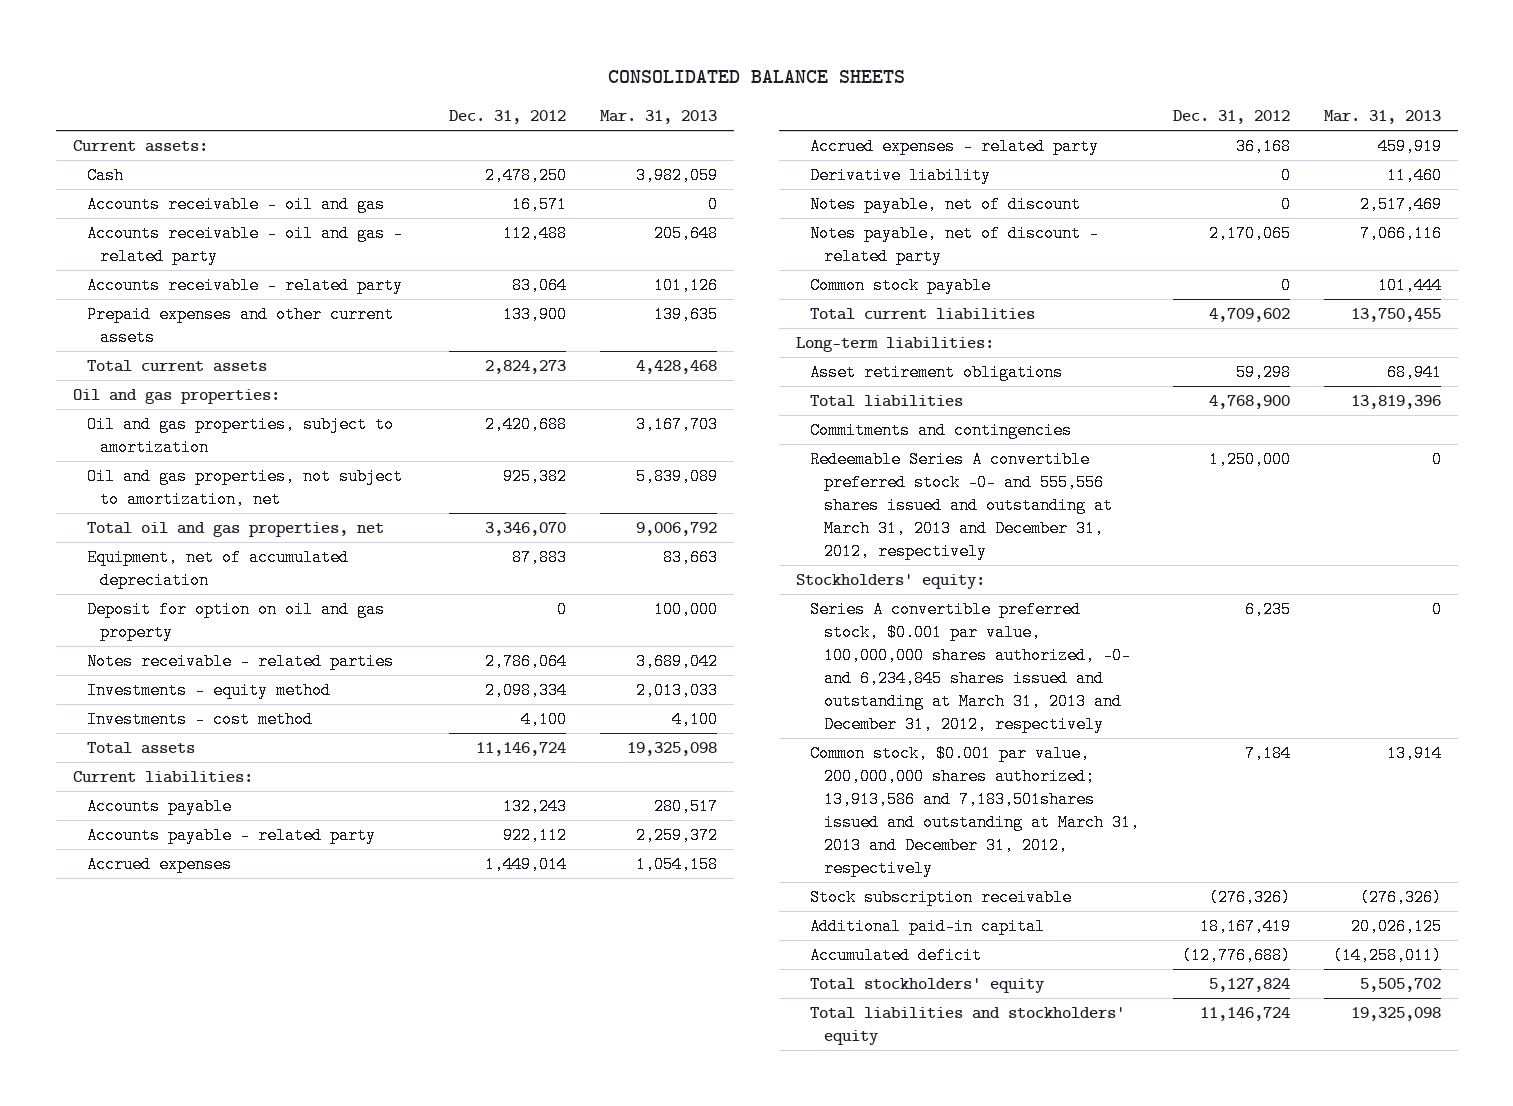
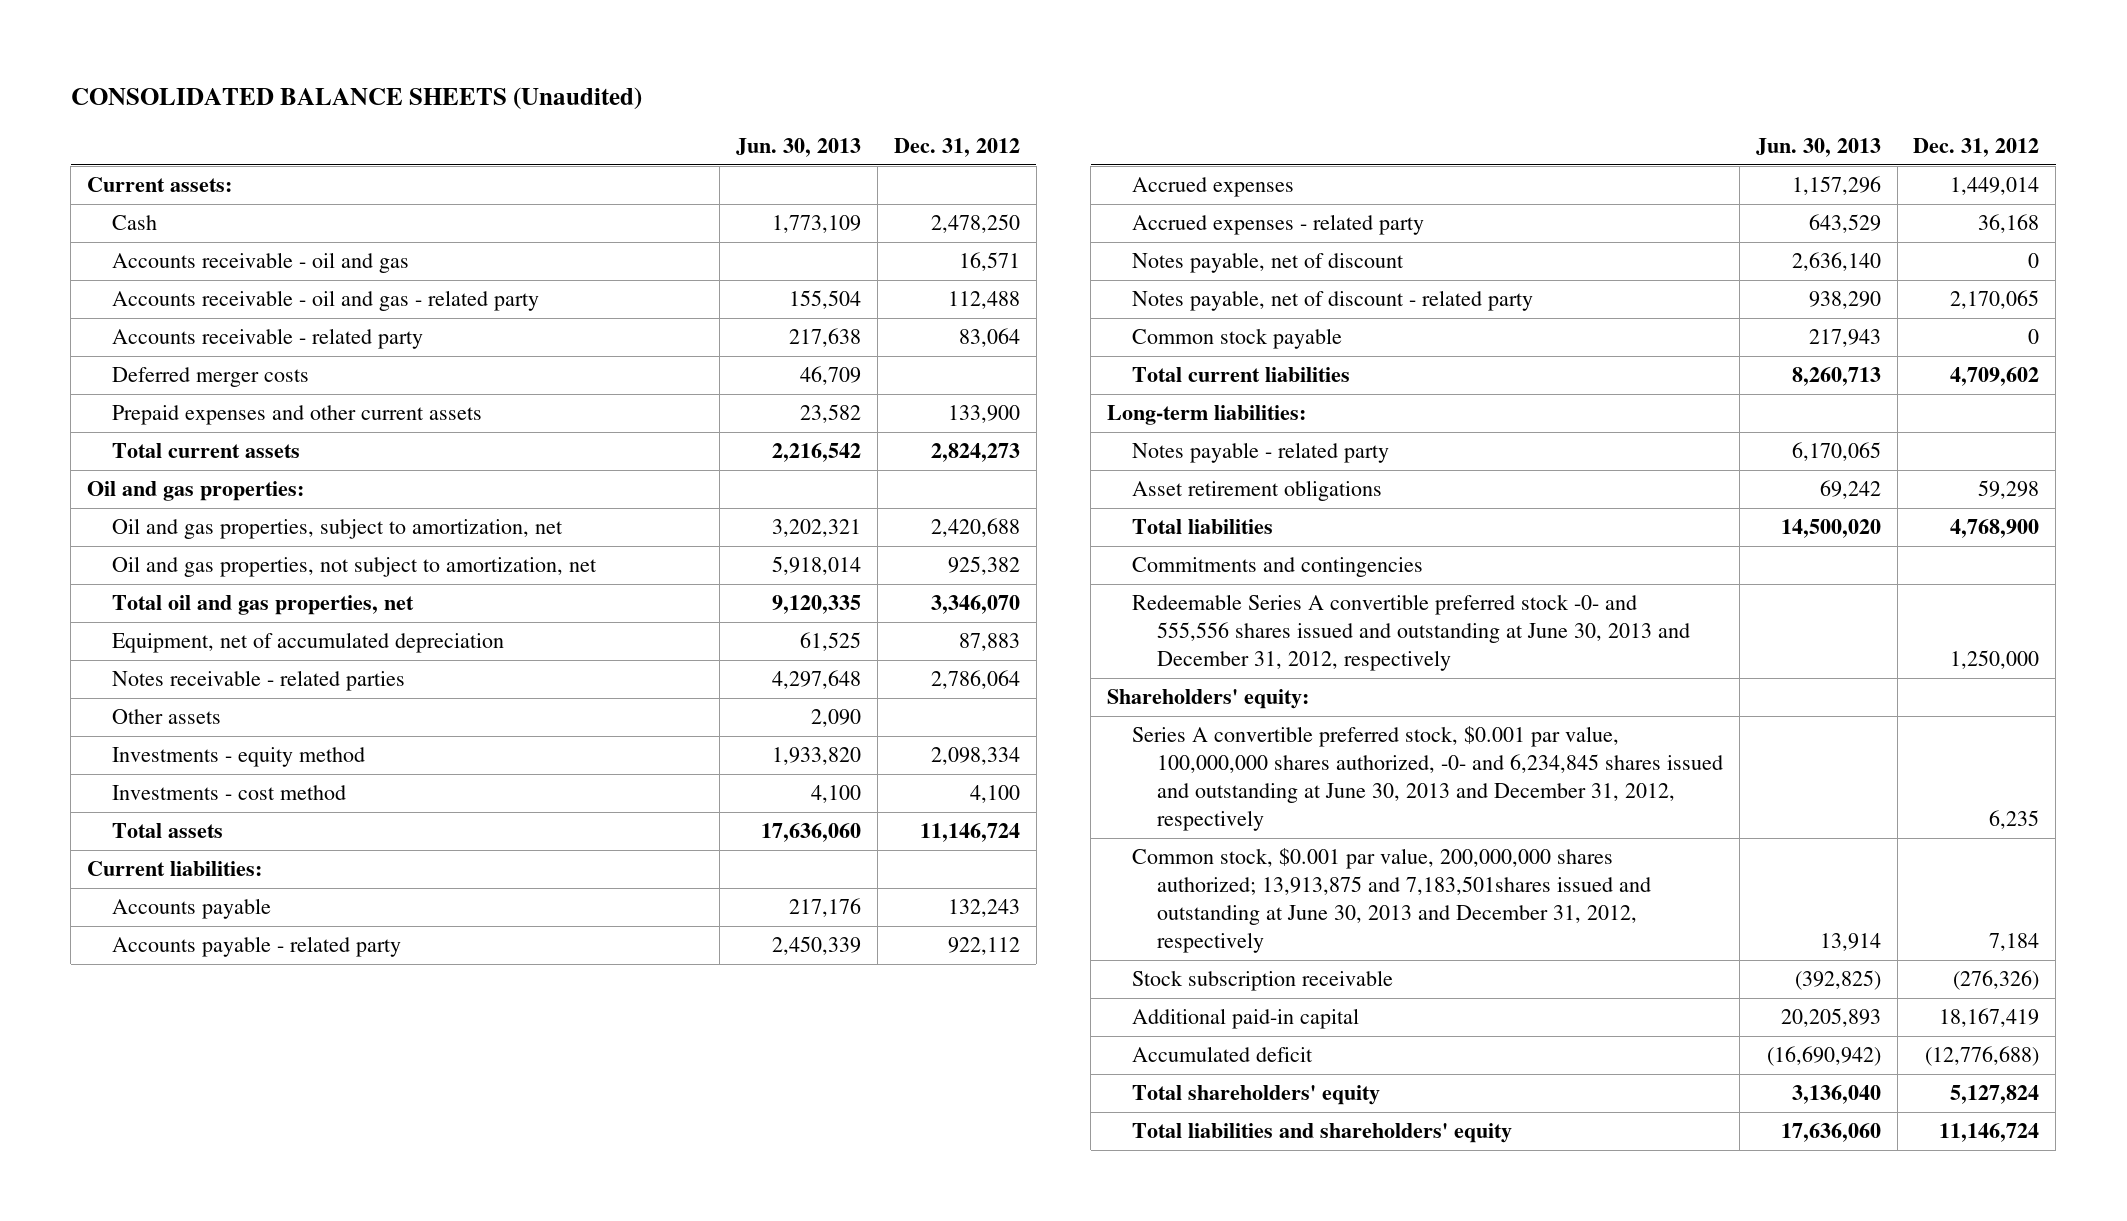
[607,70,905,84] CONSOLIDATED BALANCE SHEETS -> [70,86,642,110] CONSOLIDATED BALANCE SHEETS (Unaudited)
[600,110,718,125] Mar. 31, 2013 -> none
none -> [736,137,862,157] Jun. 30, 2013
none -> [112,367,310,388] Deferred merger costs
[86,416,394,457] Oil and gas properties, subject to amortization -> [112,518,564,540] Oil and gas properties, subject to amortization, net
[86,601,385,642] Deposit for option on oil and gas property -> none
none -> [112,709,222,725] Other assets
[809,167,991,185] Derivative liability -> none
none -> [1132,442,1390,464] Notes payable - related party
[809,451,1113,560] Redeemable Series A convertible preferred stock -0- and 555,556 shares issued and outstanding at March 31, 2013 and December 31, 2012, respectively -> [1132,594,1691,672] Redeemable Series A convertible preferred stock -0- and 555,556 shares issued and outstanding at June 30, 2013 and December 31, 2012, respectively
[795,574,985,590] Stockholders' equity: -> [1106,689,1309,710] Shareholders' equity:
[809,601,1131,733] Series A convertible preferred stock, $0.001 par value, 100,000,000 shares authorized, -0- and 6,234,845 shares issued and outstanding at March 31, 2013 and December 31, 2012, respectively -> [1132,726,1724,832] Series A convertible preferred stock, $0.001 par value, 100,000,000 shares authorized, -0- and 6,234,845 shares issued and outstanding at June 30, 2013 and December 31, 2012, respectively
[809,745,1140,877] Common stock, $0.001 par value, 200,000,000 shares authorized; 13,913,586 and 7,183,501shares issued and outstanding at March 31, 2013 and December 31, 2012, respectively -> [1132,848,1652,954] Common stock, $0.001 par value, 200,000,000 shares authorized; 13,913,875 and 7,183,501shares issued and outstanding at June 30, 2013 and December 31, 2012, respectively
[809,978,1045,994] Total stockholders' equity -> [1132,1085,1381,1106] Total shareholders' equity
[809,1007,1125,1046] Total liabilities and stockholders' equity -> [1132,1123,1513,1144] Total liabilities and shareholders' equity

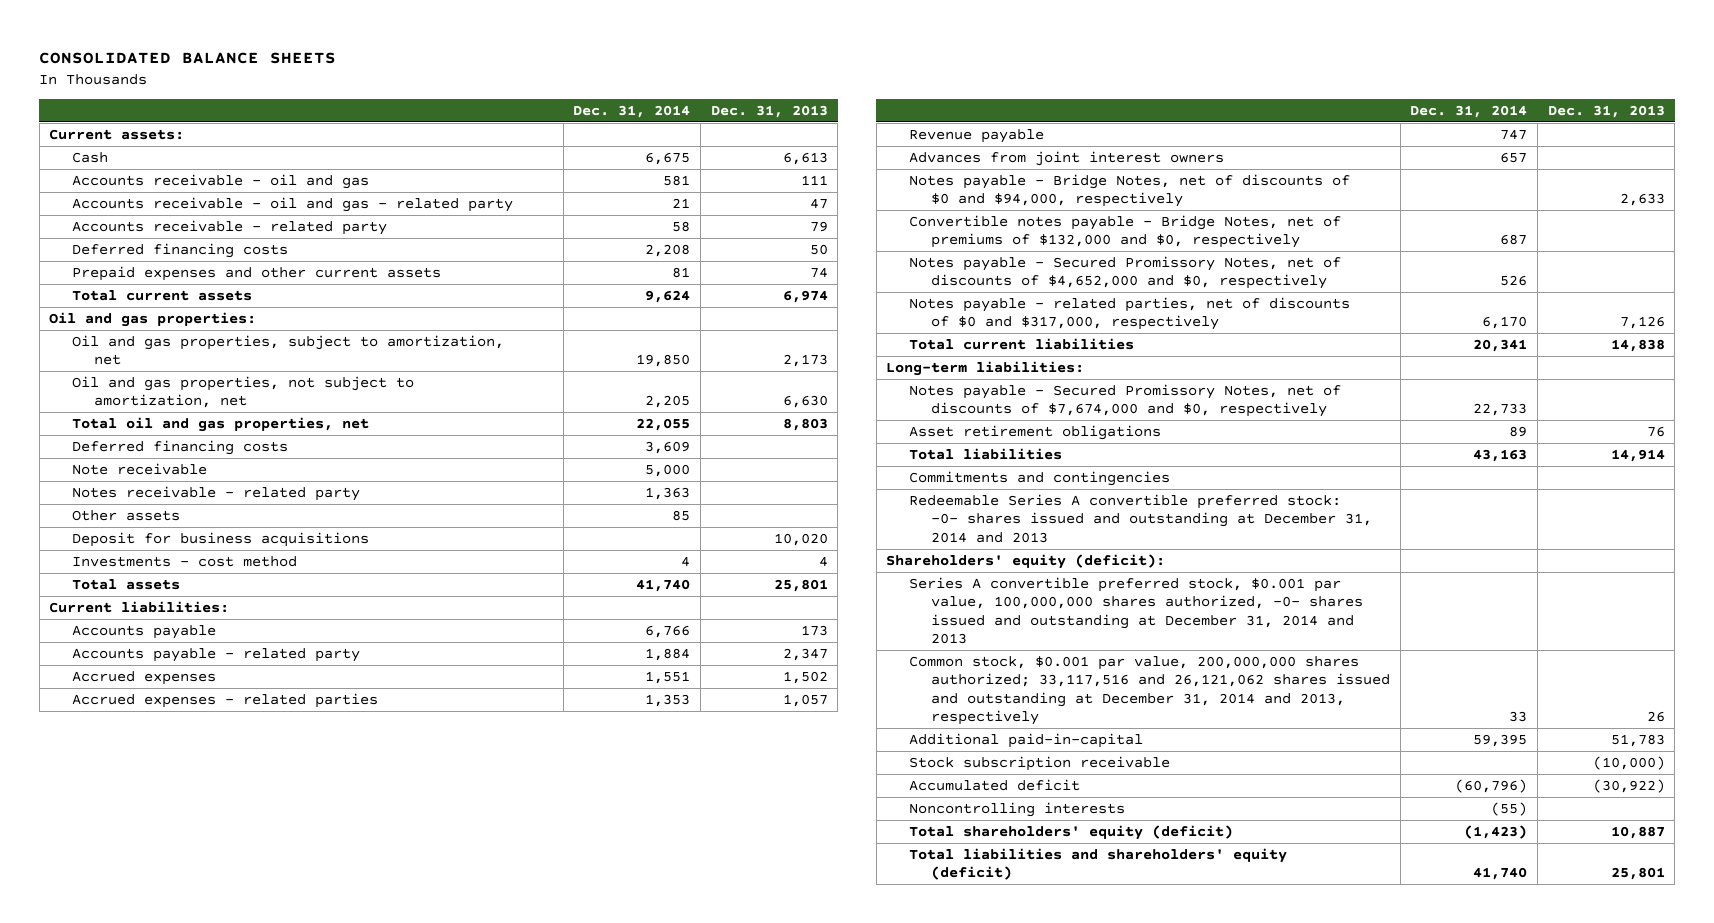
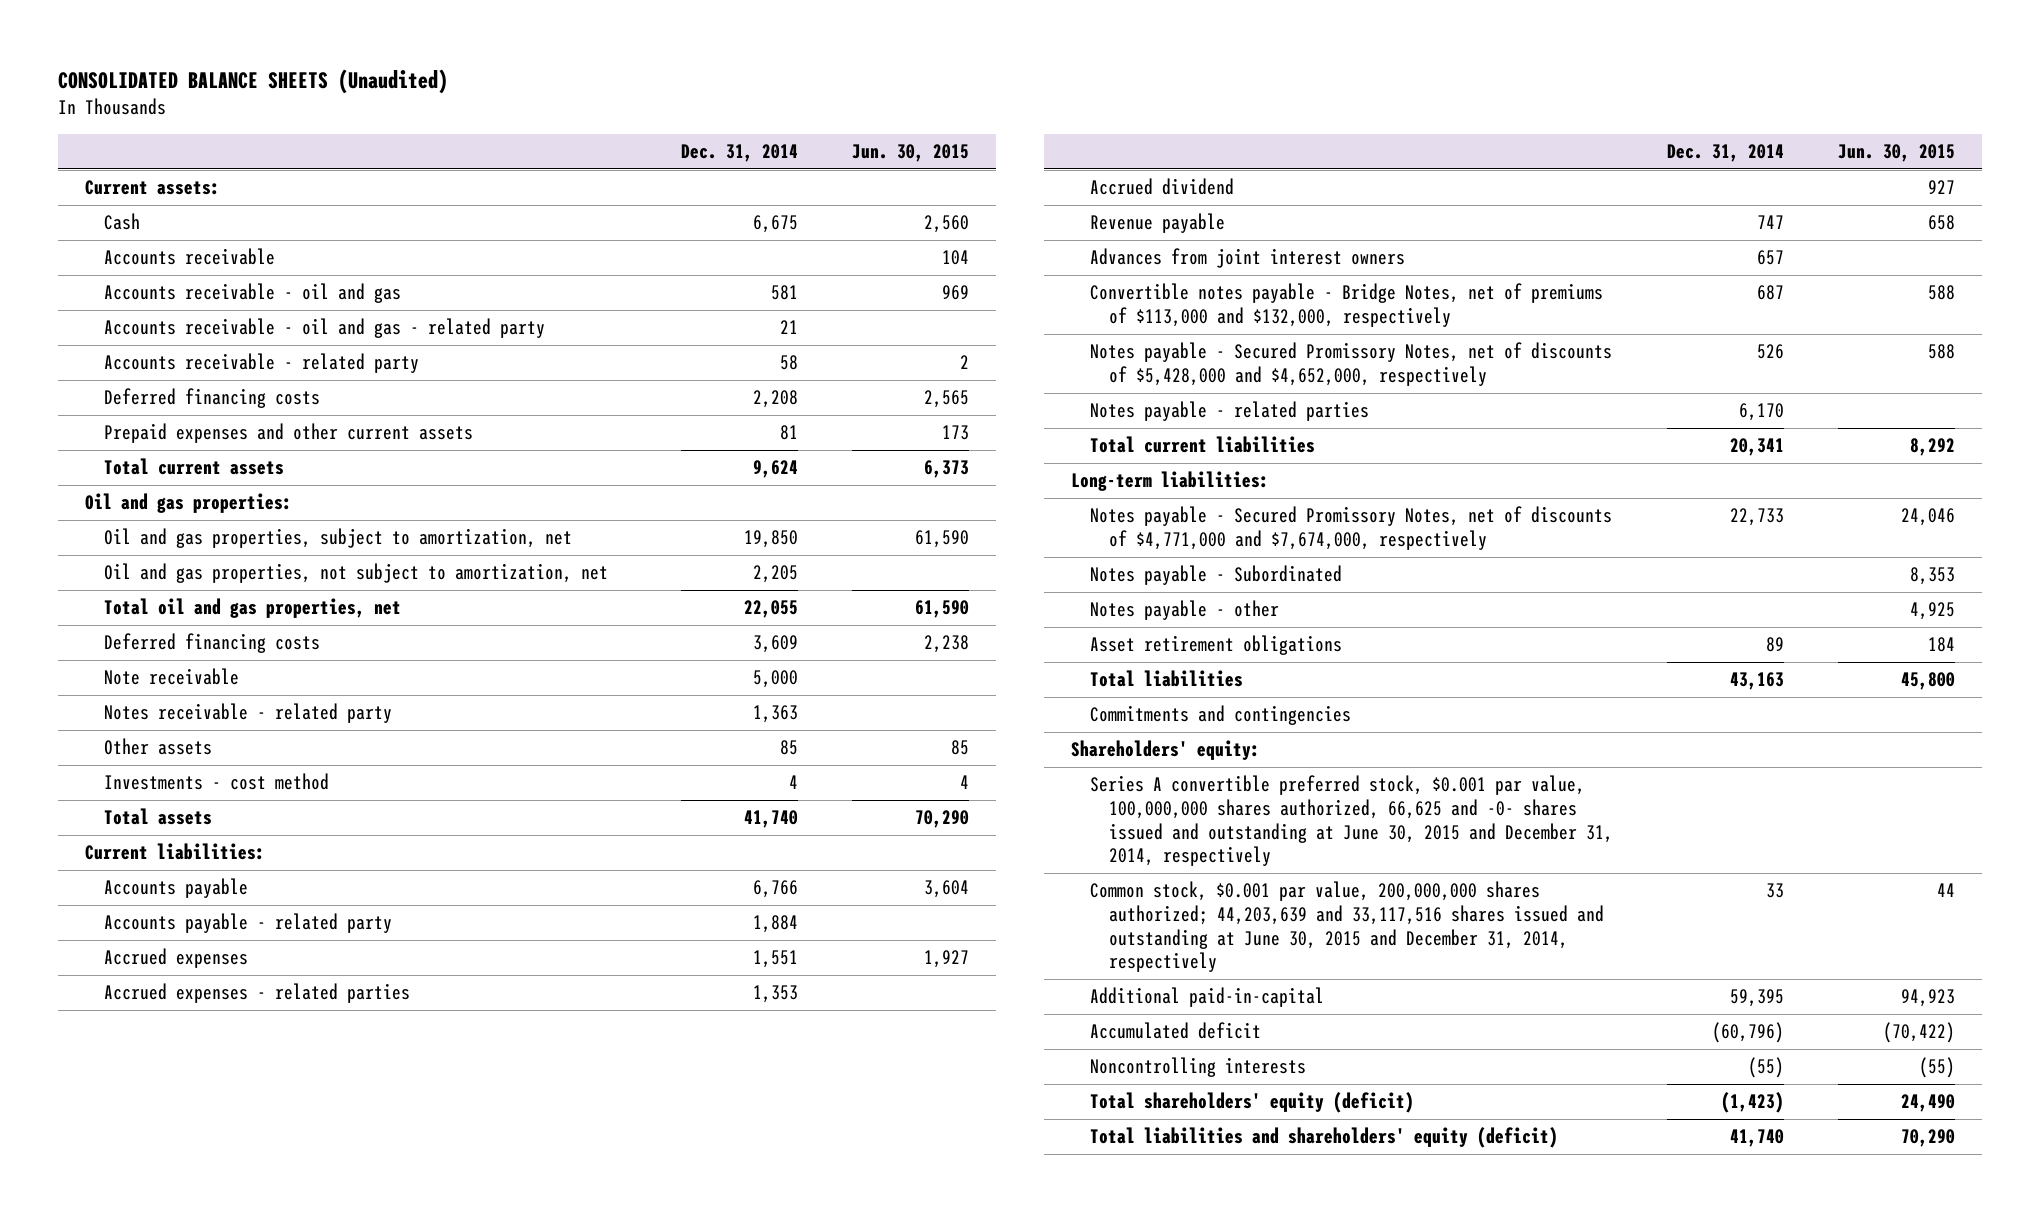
[39,51,337,64] CONSOLIDATED BALANCE SHEETS -> [57,69,448,95] CONSOLIDATED BALANCE SHEETS (Unaudited)
[710,104,828,118] Dec. 31, 2013 -> none
none -> [851,143,969,162] Jun. 30, 2015
none -> [103,248,275,266] Accounts receivable
[71,531,369,547] Deposit for business acquisitions -> none
none -> [1089,178,1234,196] Accrued dividend
[908,173,1350,208] Notes payable - Bridge Notes, net of discounts of $0 and $94,000, respectively -> none
[908,214,1341,249] Convertible notes payable - Bridge Notes, net of premiums of $132,000 and $0, respectively -> [1089,283,1603,328] Convertible notes payable - Bridge Notes, net of premiums of $113,000 and $132,000, respectively
[908,255,1341,290] Notes payable - Secured Promissory Notes, net of discounts of $4,652,000 and $0, respectively -> [1089,342,1612,387] Notes payable - Secured Promissory Notes, net of discounts of $5,428,000 and $4,652,000, respectively
[908,296,1350,331] Notes payable - related parties, net of discounts of $0 and $317,000, respectively -> [1089,401,1369,422] Notes payable - related parties
[908,383,1341,418] Notes payable - Secured Promissory Notes, net of discounts of $7,674,000 and $0, respectively -> [1089,506,1612,551] Notes payable - Secured Promissory Notes, net of discounts of $4,771,000 and $7,674,000, respectively
none -> [1089,565,1342,586] Notes payable - Subordinated
none -> [1089,600,1279,621] Notes payable - other
[908,493,1373,543] Redeemable Series A convertible preferred stock: -0- shares issued and outstanding at December 31, 2014 and 2013 -> none
[886,553,1166,569] Shareholders' equity (deficit): -> [1070,740,1260,761] Shareholders' equity:
[908,576,1364,644] Series A convertible preferred stock, $0.001 par value, 100,000,000 shares authorized, -0- shares issued and outstanding at December 31, 2014 and 2013 -> [1089,775,1613,867] Series A convertible preferred stock, $0.001 par value, 100,000,000 shares authorized, 66,625 and -0- shares issued and outstanding at June 30, 2015 and December 31, 2014, respectively
[908,655,1391,725] Common stock, $0.001 par value, 200,000,000 shares authorized; 33,117,516 and 26,121,062 shares issued and outstanding at December 31, 2014 and 2013, respectively -> [1089,881,1604,973] Common stock, $0.001 par value, 200,000,000 shares authorized; 44,203,639 and 33,117,516 shares issued and outstanding at June 30, 2015 and December 31, 2014, respectively
[908,755,1170,771] Stock subscription receivable -> none

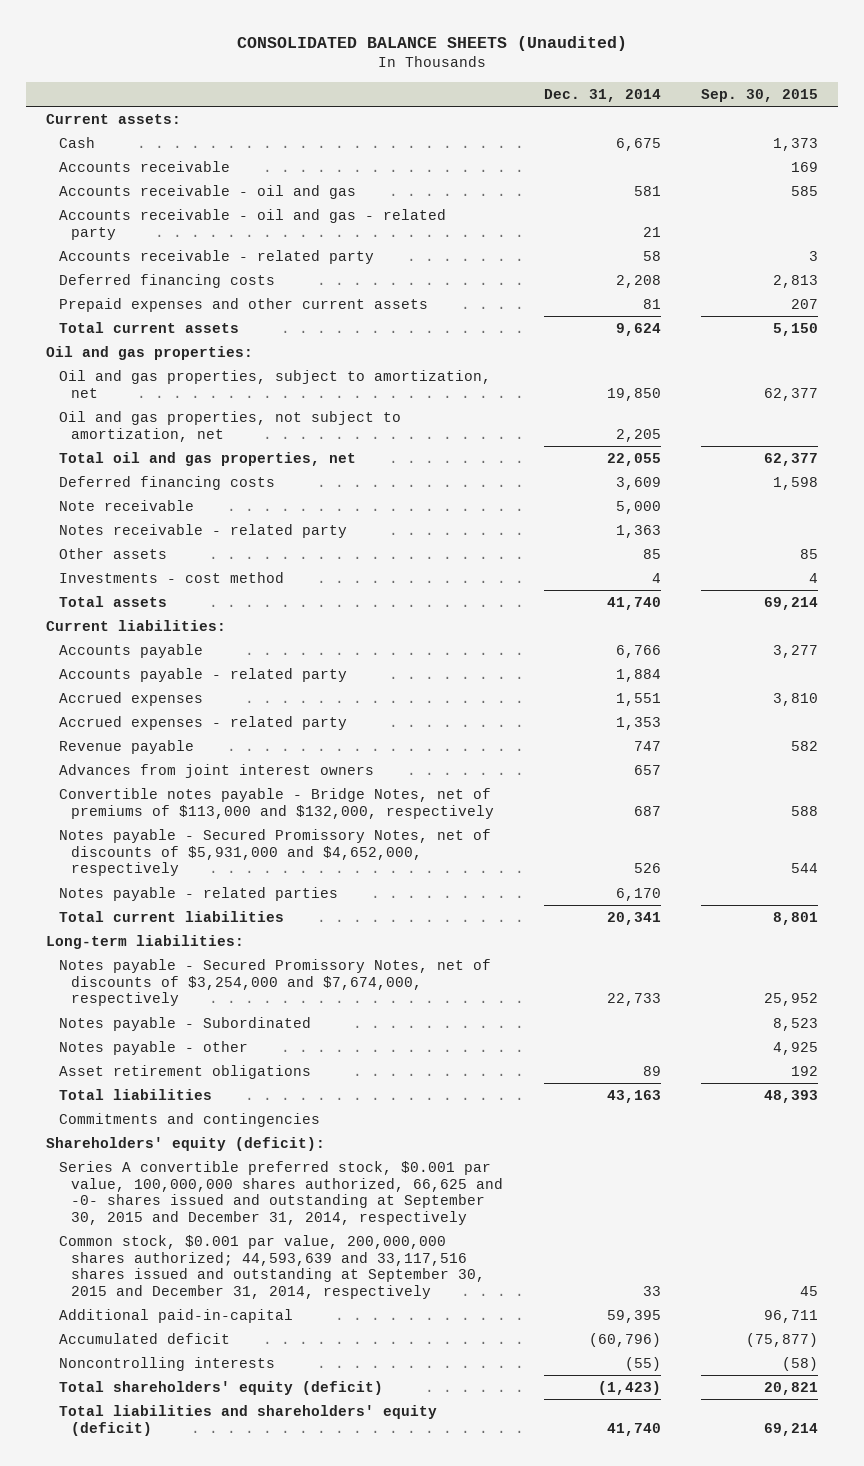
[851,143,969,162] Jun. 30, 2015 -> none
none -> [700,88,818,102] Sep. 30, 2015
[1089,178,1234,196] Accrued dividend -> none
[103,983,410,1004] Accrued expenses - related parties -> [58,715,347,730] Accrued expenses - related party
[1089,342,1612,387] Notes payable - Secured Promissory Notes, net of discounts of $5,428,000 and $4,652,000, respectively -> [58,828,491,877] Notes payable - Secured Promissory Notes, net of discounts of $5,931,000 and $4,652,000, respectively
[1089,506,1612,551] Notes payable - Secured Promissory Notes, net of discounts of $4,771,000 and $7,674,000, respectively -> [58,958,491,1007] Notes payable - Secured Promissory Notes, net of discounts of $3,254,000 and $7,674,000, respectively
[1070,740,1260,761] Shareholders' equity: -> [45,1136,325,1151] Shareholders' equity (deficit):
[1089,775,1613,867] Series A convertible preferred stock, $0.001 par value, 100,000,000 shares authorized, 66,625 and -0- shares issued and outstanding at June 30, 2015 and December 31, 2014, respectively -> [58,1160,504,1225] Series A convertible preferred stock, $0.001 par value, 100,000,000 shares authorized, 66,625 and -0- shares issued and outstanding at September 30, 2015 and December 31, 2014, respectively
[1089,881,1604,973] Common stock, $0.001 par value, 200,000,000 shares authorized; 44,203,639 and 33,117,516 shares issued and outstanding at June 30, 2015 and December 31, 2014, respectively -> [58,1234,486,1299] Common stock, $0.001 par value, 200,000,000 shares authorized; 44,593,639 and 33,117,516 shares issued and outstanding at September 30, 2015 and December 31, 2014, respectively

